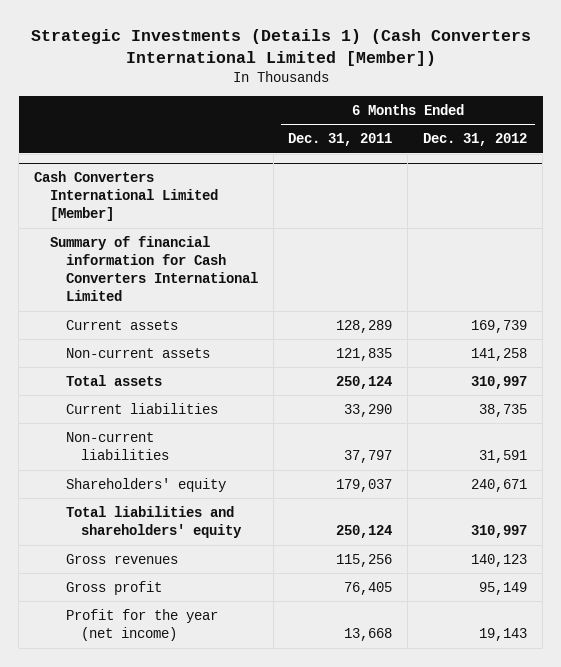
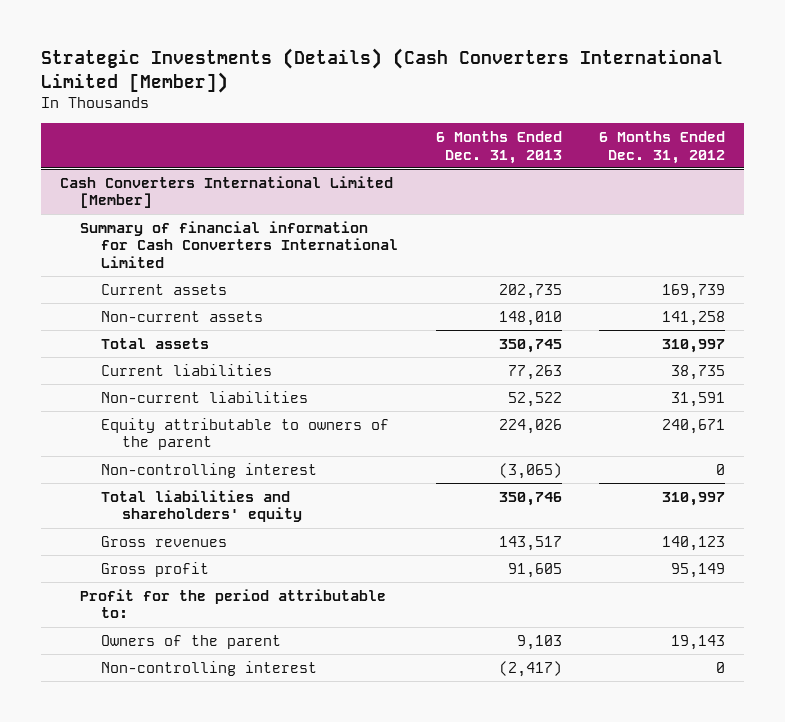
[30,28,531,66] Strategic Investments (Details 1) (Cash Converters International Limited [Member]) -> [40,48,723,93] Strategic Investments (Details) (Cash Converters International Limited [Member])
[288,132,393,146] Dec. 31, 2011 -> none
none -> [435,130,562,164] 6 Months Ended Dec. 31, 2013
[65,477,226,492] Shareholders' equity -> [101,417,390,451] Equity attributable to owners of the parent
none -> [101,462,318,478] Non-controlling interest
none -> [80,588,387,619] Profit for the period attributable to:
[65,608,218,642] Profit for the year (net income) -> [101,634,282,649] Owners of the parent
none -> [101,660,318,676] Non-controlling interest

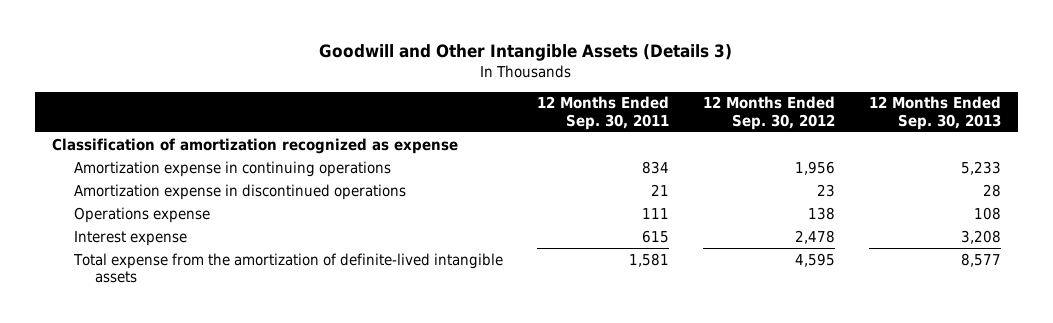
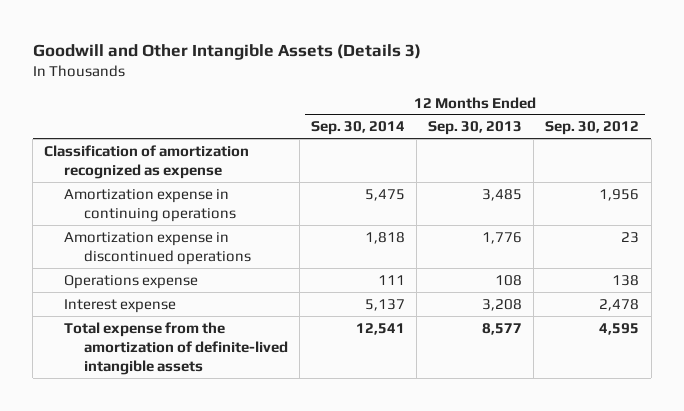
[536,96,669,130] 12 Months Ended Sep. 30, 2011 -> none
none -> [311,121,406,136] Sep. 30, 2014
[961,160,1002,175] 5,233 -> [482,188,523,201] 3,485
[983,183,1002,197] 28 -> [482,231,523,244] 1,776

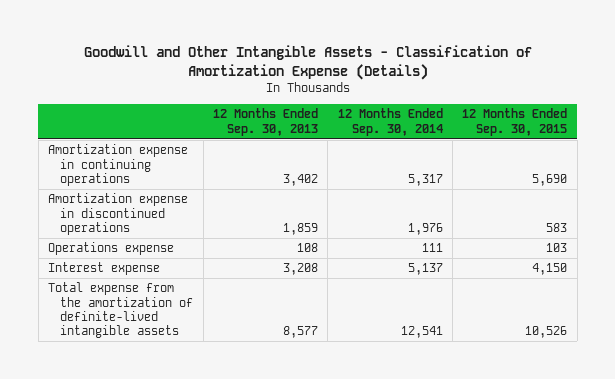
[32,43,421,60] Goodwill and Other Intangible Assets (Details 3) -> [83,44,532,80] Goodwill and Other Intangible Assets - Classification of Amortization Expense (Details)
[545,121,640,136] Sep. 30, 2012 -> none
none -> [462,108,568,136] 12 Months Ended Sep. 30, 2015
[44,144,250,179] Classification of amortization recognized as expense -> none
[365,188,406,201] 5,475 -> [407,174,443,187] 5,317
[482,188,523,201] 3,485 -> [282,174,318,187] 3,402
[365,231,406,244] 1,818 -> [407,223,443,236] 1,976
[482,231,523,244] 1,776 -> [282,223,318,236] 1,859

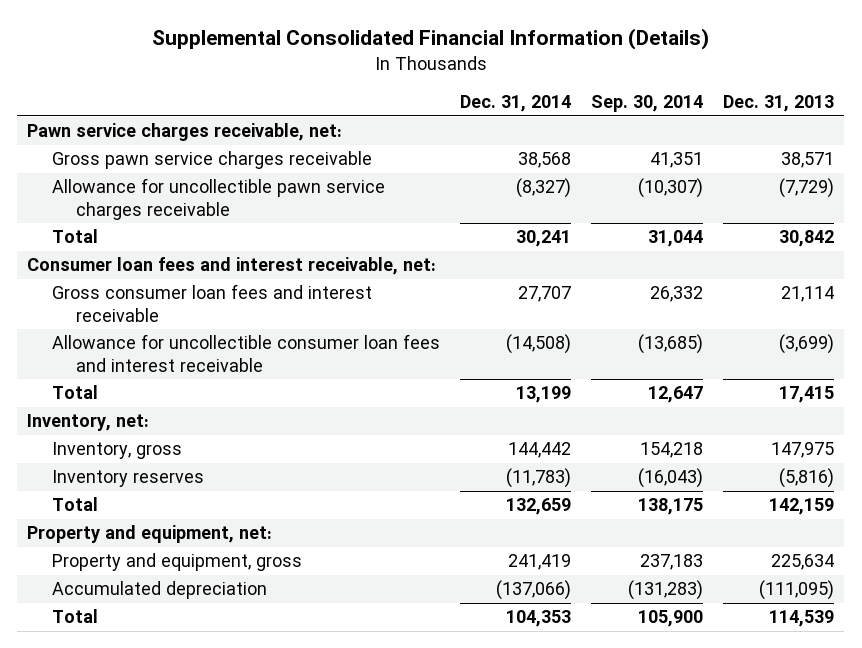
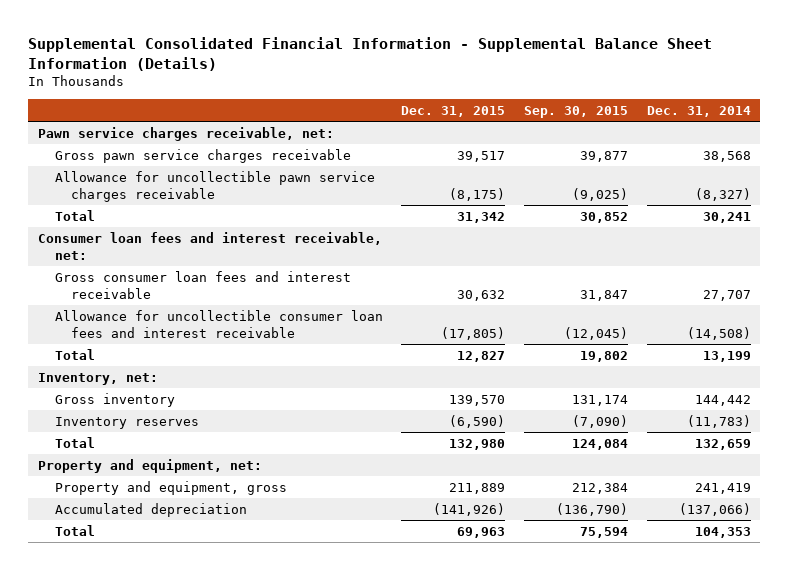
[151,28,709,51] Supplemental Consolidated Financial Information (Details) -> [28,36,713,71] Supplemental Consolidated Financial Information - Supplemental Balance Sheet Information (Details)
[591,95,704,113] Sep. 30, 2014 -> none
[723,95,835,113] Dec. 31, 2013 -> none
none -> [401,105,506,117] Dec. 31, 2015
none -> [524,105,629,118] Sep. 30, 2015
[51,442,182,460] Inventory, gross -> [54,392,175,407] Gross inventory

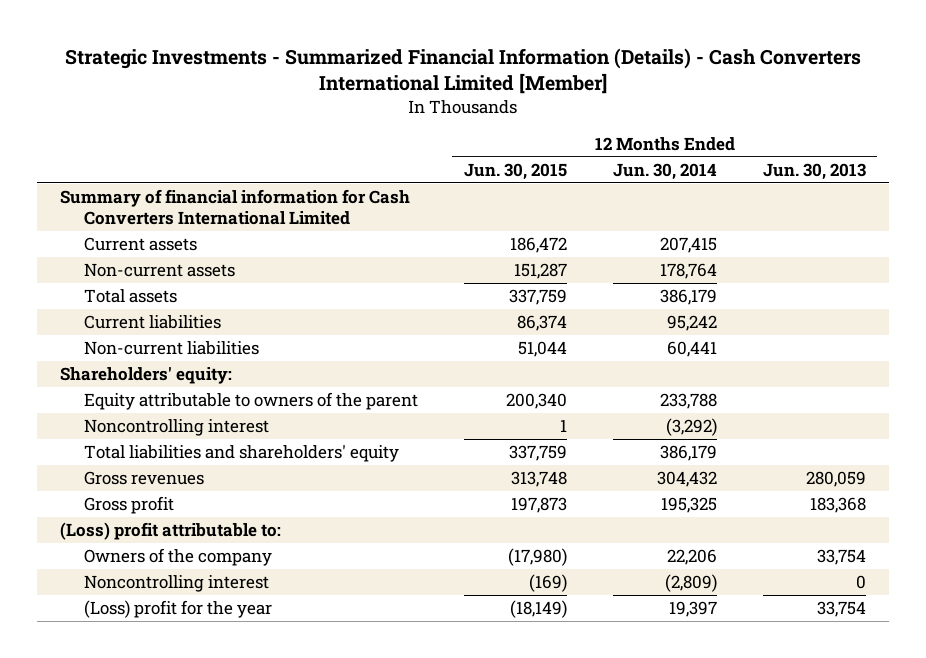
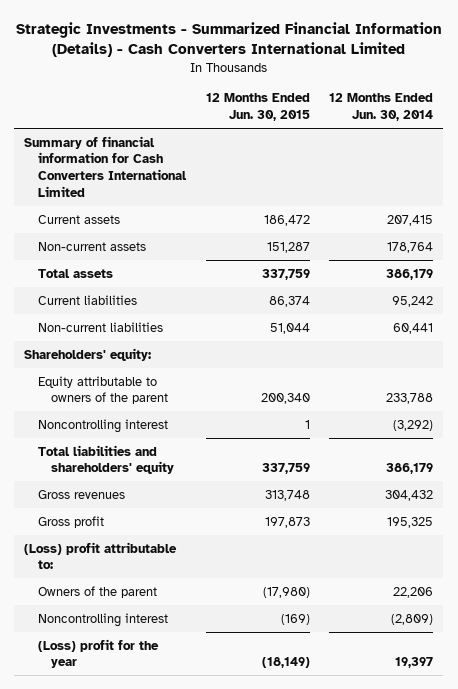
[64,47,861,95] Strategic Investments - Summarized Financial Information (Details) - Cash Converters International Limited [Member] -> [15,22,442,58] Strategic Investments - Summarized Financial Information (Details) - Cash Converters International Limited
[762,162,866,180] Jun. 30, 2013 -> none
[83,548,272,567] Owners of the company -> [37,585,157,598] Owners of the parent

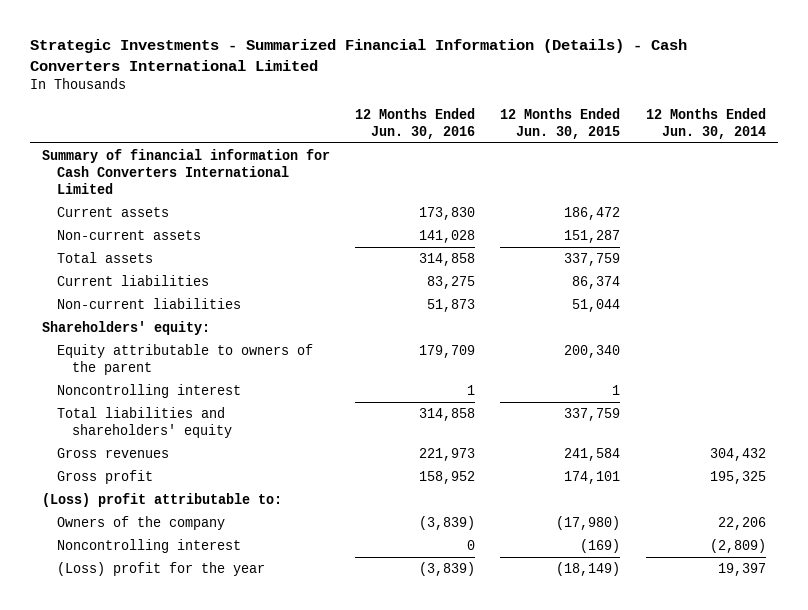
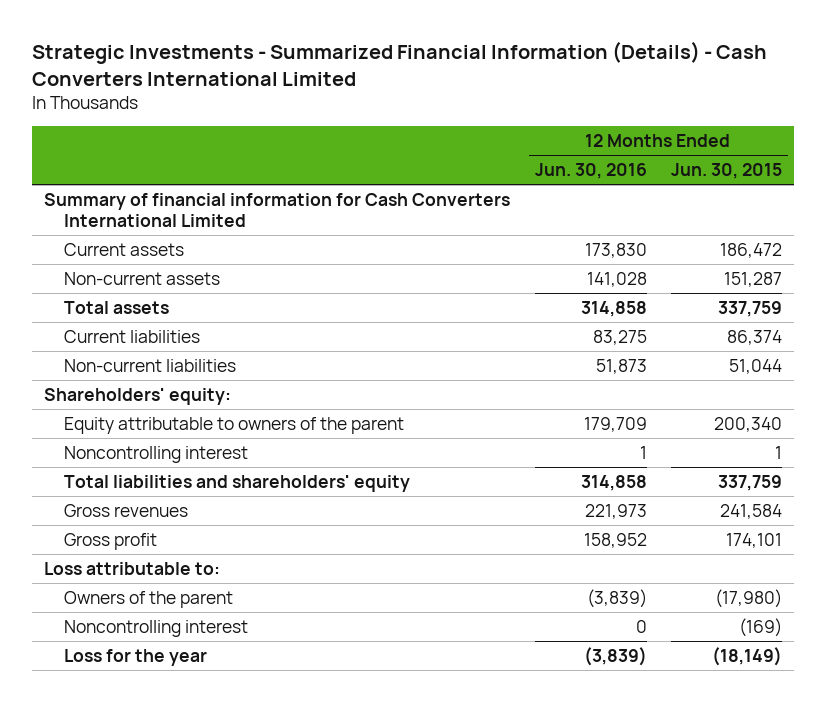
[645,107,766,139] 12 Months Ended Jun. 30, 2014 -> none
[42,492,283,507] (Loss) profit attributable to: -> [44,561,221,575] Loss attributable to:
[57,515,226,530] Owners of the company -> [64,590,234,608] Owners of the parent
[57,561,266,576] (Loss) profit for the year -> [64,648,208,666] Loss for the year

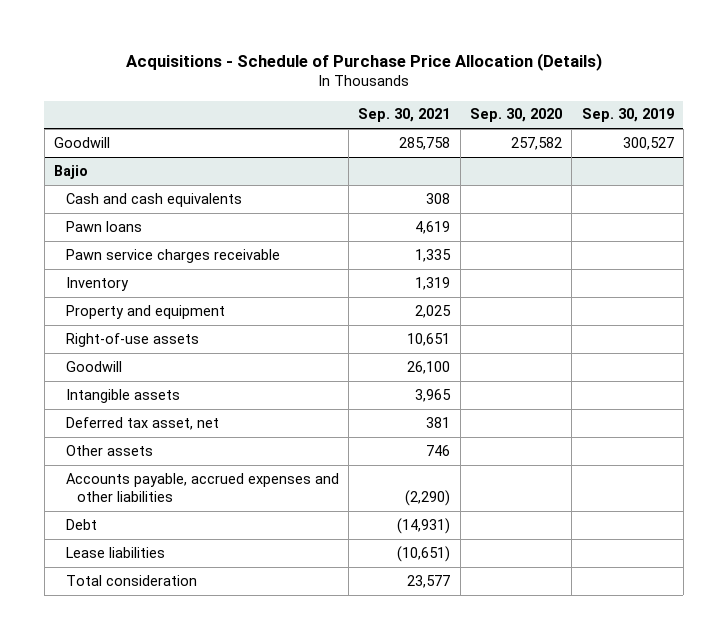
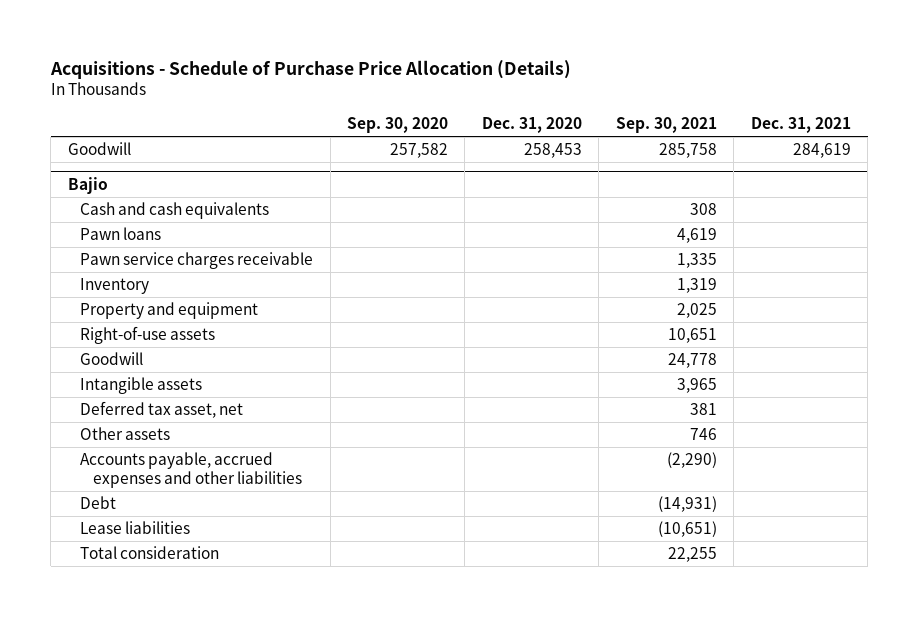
[581,108,674,123] Sep. 30, 2019 -> none
none -> [481,116,582,133] Dec. 31, 2020
none -> [750,116,851,133] Dec. 31, 2021
[407,360,451,374] 26,100 -> [667,353,717,369] 24,778
[407,574,451,588] 23,577 -> [667,547,717,563] 22,255

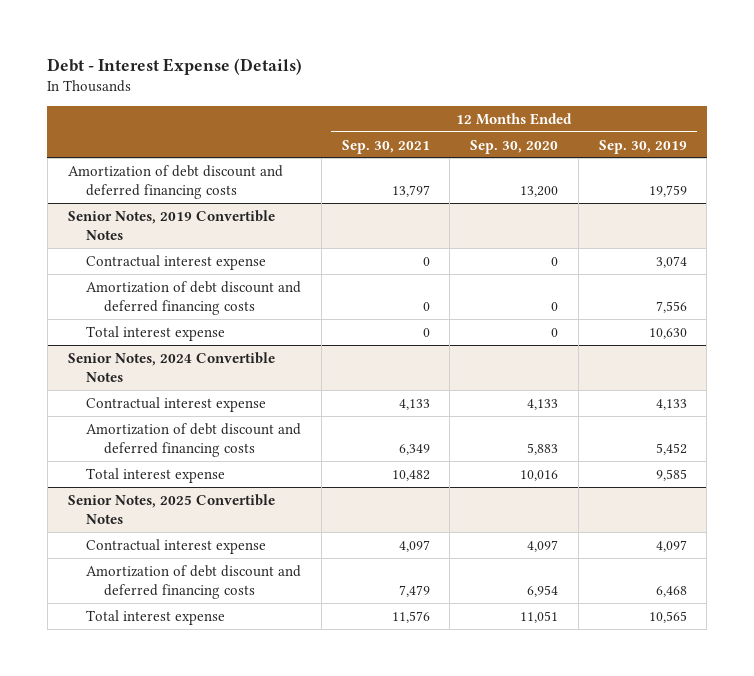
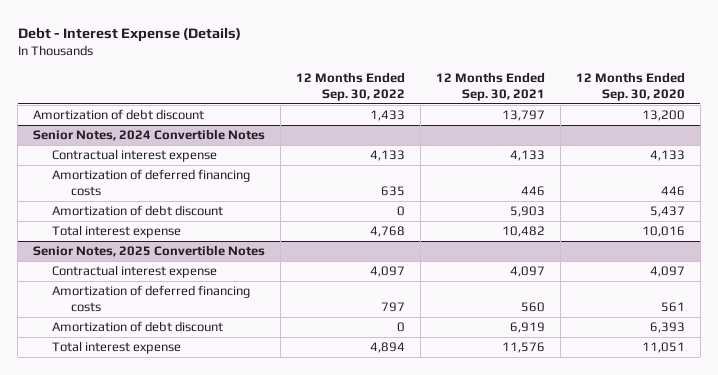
[598,139,687,154] Sep. 30, 2019 -> none
none -> [296,72,406,101] 12 Months Ended Sep. 30, 2022
[67,209,275,240] Senior Notes, 2019 Convertible Notes -> none
[86,254,267,270] Contractual interest expense -> none
[86,280,302,315] Amortization of debt discount and deferred financing costs -> none
[86,325,226,341] Total interest expense -> none
[67,164,283,199] Amortization of debt discount and deferred financing costs -> [33,109,205,121] Amortization of debt discount
none -> [52,169,251,196] Amortization of deferred financing costs
[86,422,302,457] Amortization of debt discount and deferred financing costs -> [52,205,224,217] Amortization of debt discount
[398,443,430,455] 6,349 -> [510,206,546,218] 5,903
[527,442,559,455] 5,883 -> [649,206,685,218] 5,437
none -> [52,285,251,312] Amortization of deferred financing costs
[86,564,302,599] Amortization of debt discount and deferred financing costs -> [52,321,224,333] Amortization of debt discount
[398,584,430,597] 7,479 -> [510,322,546,334] 6,919
[527,584,559,597] 6,954 -> [649,322,685,334] 6,393

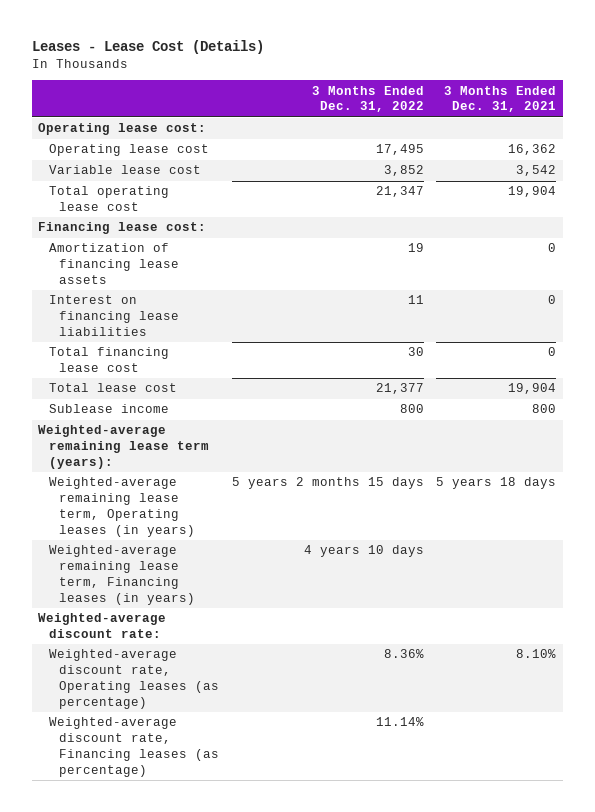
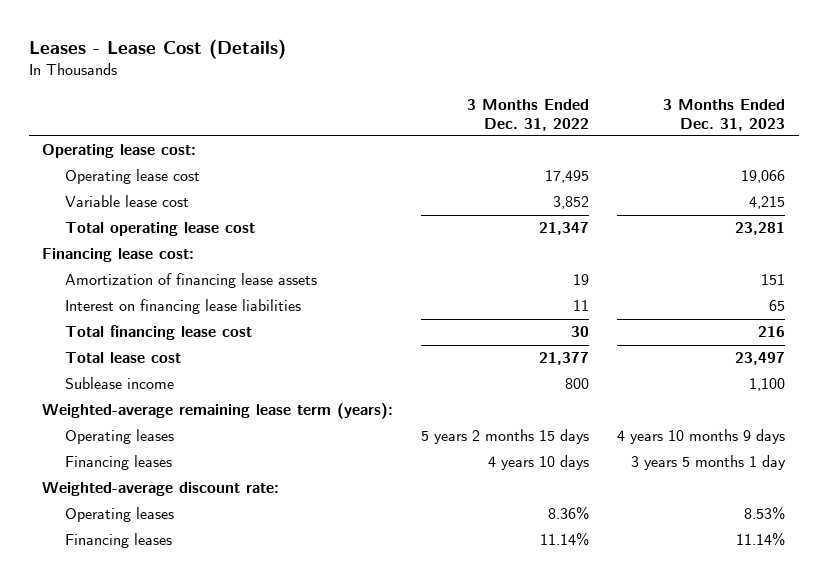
[444,85,557,113] 3 Months Ended Dec. 31, 2021 -> none
none -> [663,98,786,131] 3 Months Ended Dec. 31, 2023
[48,477,196,537] Weighted-average remaining lease term, Operating leases (in years) -> [64,429,174,445] Operating leases
[48,545,196,605] Weighted-average remaining lease term, Financing leases (in years) -> [64,455,172,471] Financing leases
[48,649,220,709] Weighted-average discount rate, Operating leases (as percentage) -> [64,507,174,523] Operating leases
[48,717,220,777] Weighted-average discount rate, Financing leases (as percentage) -> [64,533,172,549] Financing leases

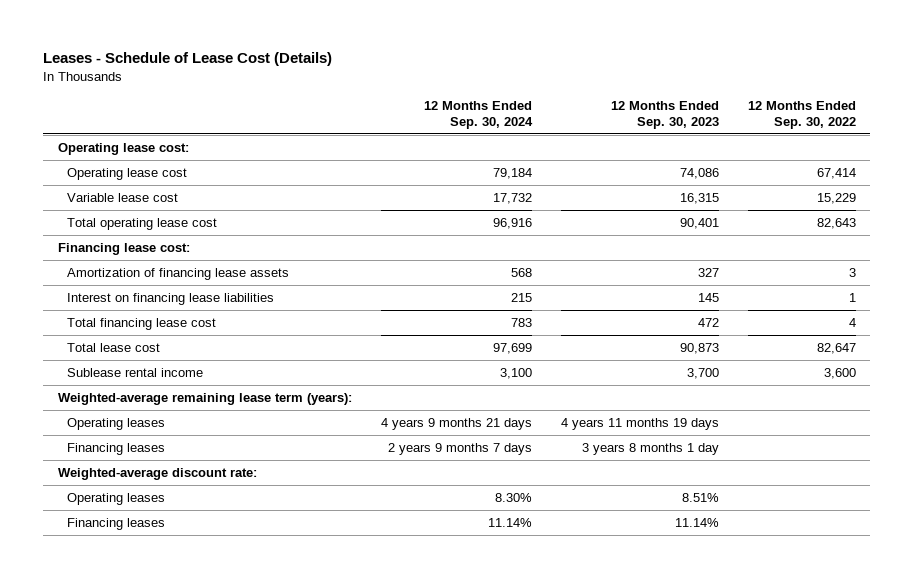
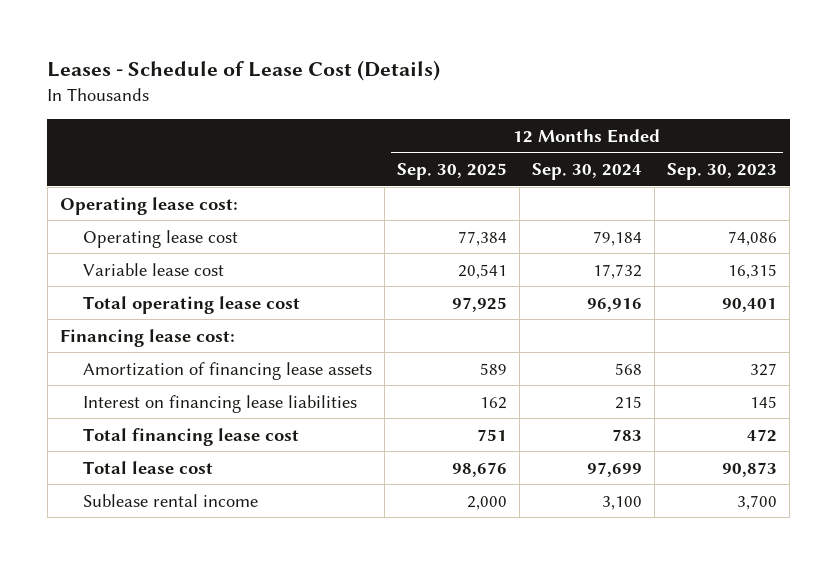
[747,101,856,129] 12 Months Ended Sep. 30, 2022 -> none
none -> [396,163,507,181] Sep. 30, 2025
[57,392,352,405] Weighted-average remaining lease term (years): -> none
[67,417,166,430] Operating leases -> none
[67,442,166,455] Financing leases -> none
[57,467,257,480] Weighted-average discount rate: -> none
[67,492,166,505] Operating leases -> none
[67,517,166,530] Financing leases -> none

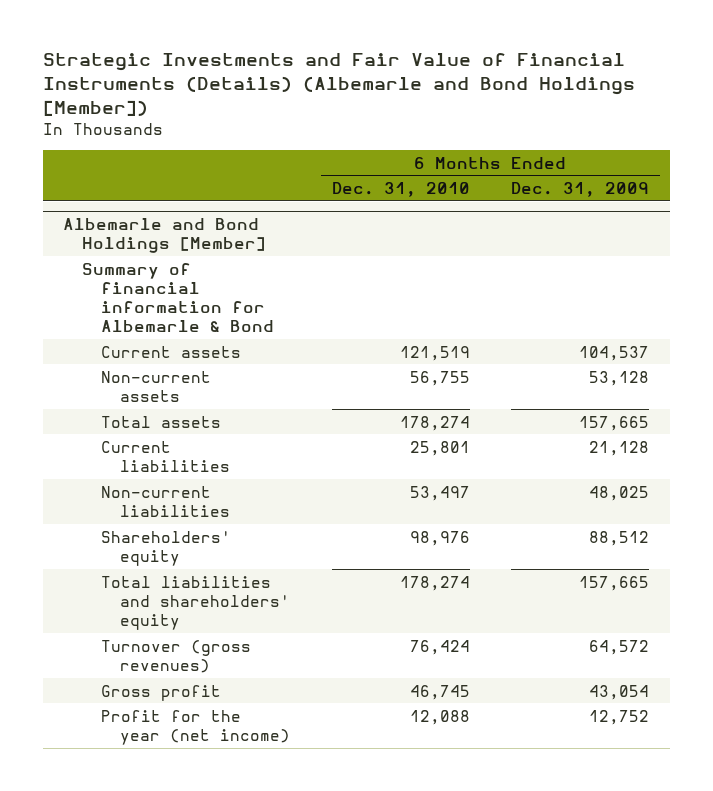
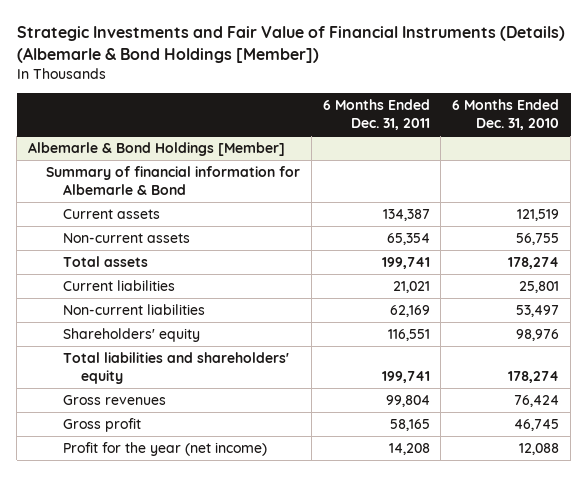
[42,53,635,117] Strategic Investments and Fair Value of Financial Instruments (Details) (Albemarle and Bond Holdings [Member]) -> [16,26,565,64] Strategic Investments and Fair Value of Financial Instruments (Details) (Albemarle & Bond Holdings [Member])
[511,181,650,197] Dec. 31, 2009 -> none
none -> [322,99,430,131] 6 Months Ended Dec. 31, 2011
[63,218,267,254] Albemarle and Bond Holdings [Member] -> [28,142,286,157] Albemarle & Bond Holdings [Member]
[101,639,252,673] Turnover (gross revenues) -> [63,395,167,406] Gross revenues

